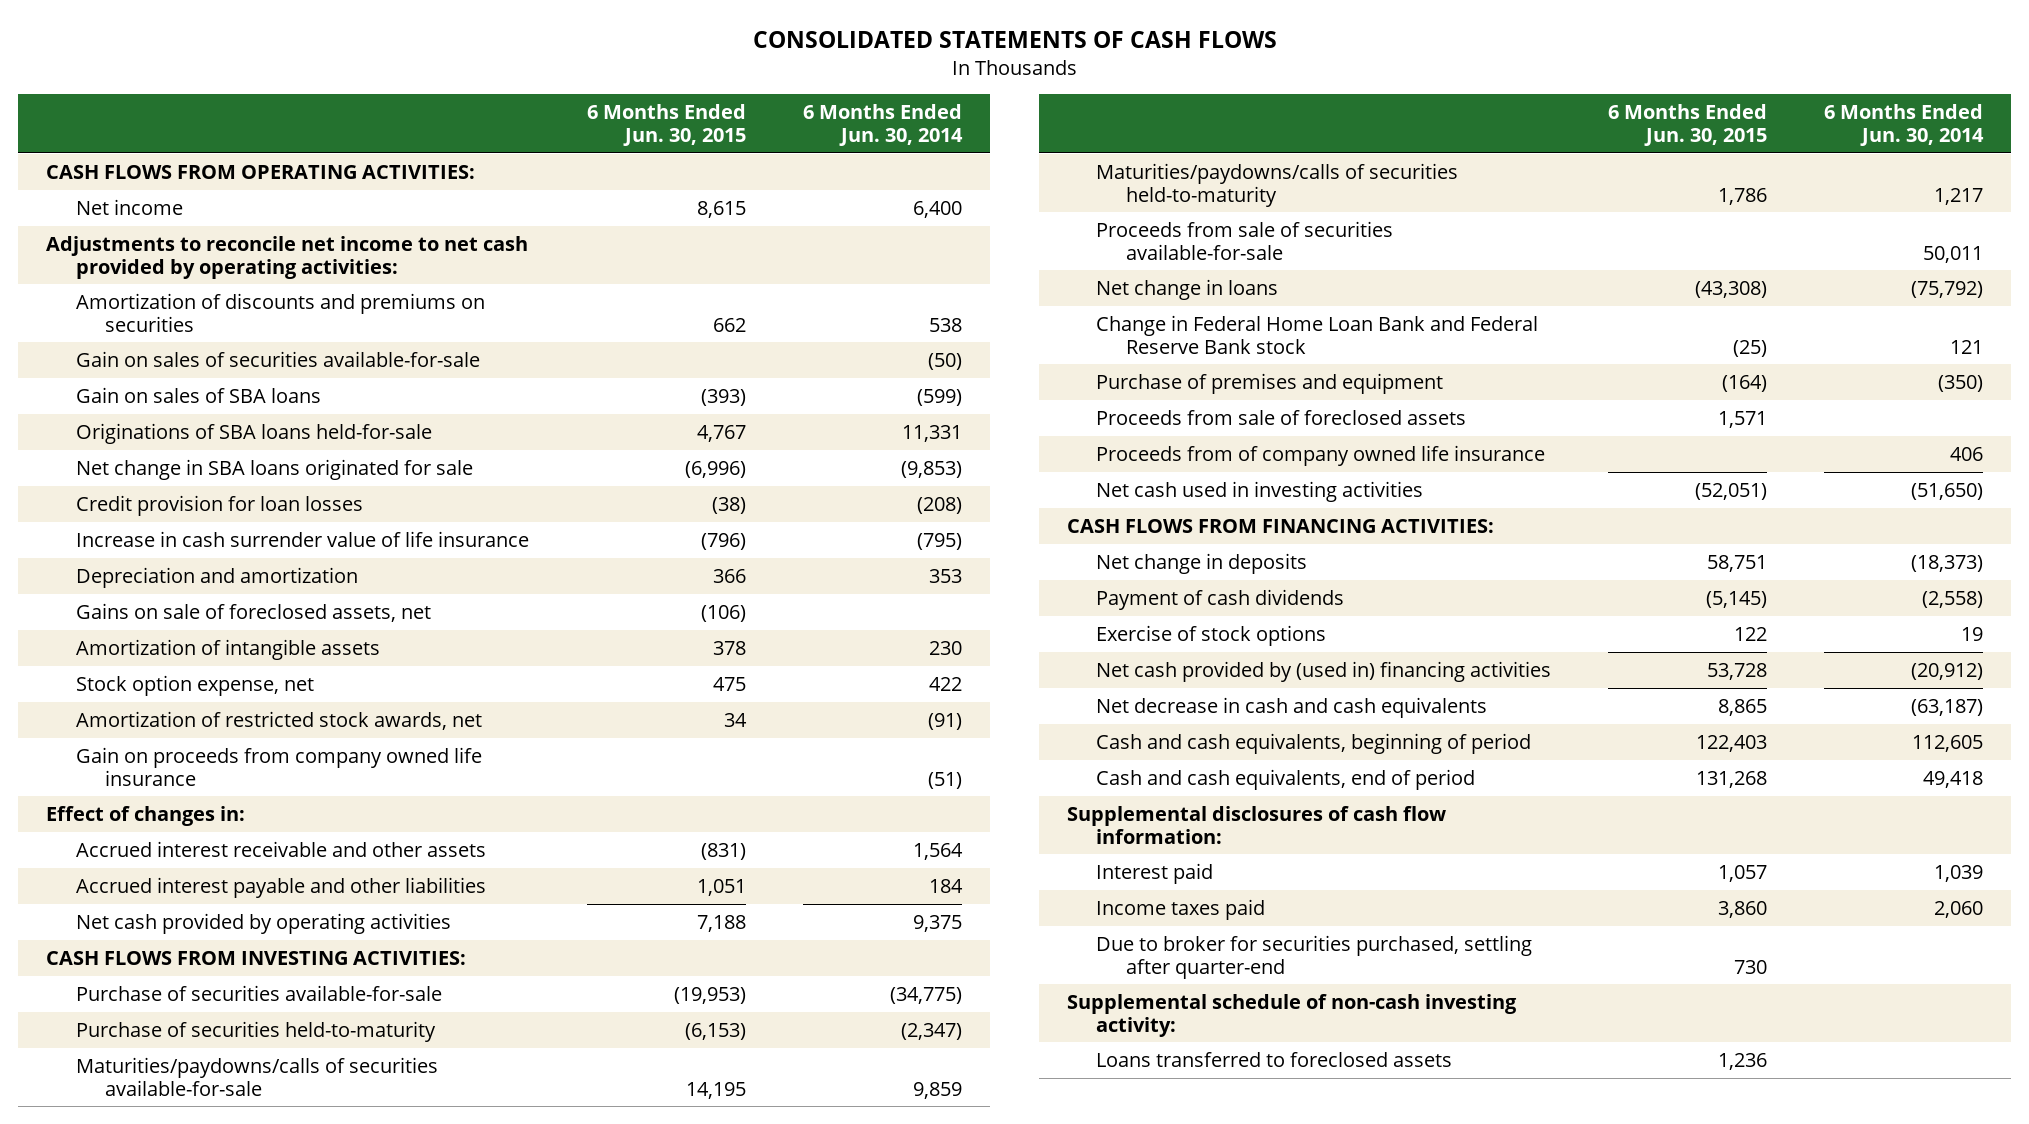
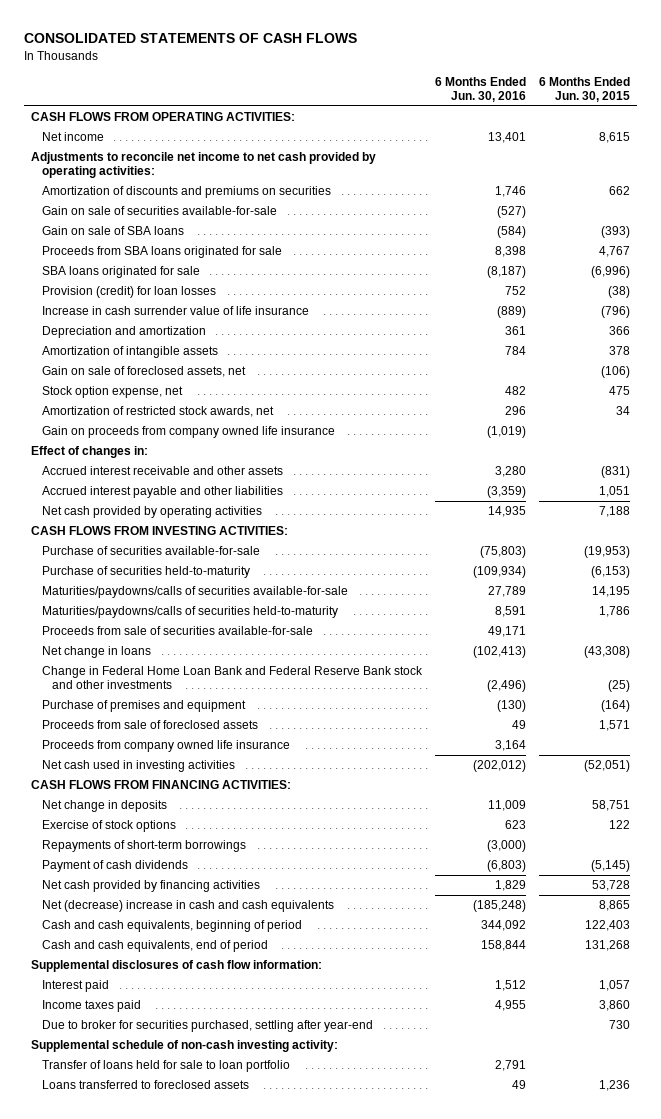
[802,103,963,146] 6 Months Ended Jun. 30, 2014 -> none
none -> [434,76,526,103] 6 Months Ended Jun. 30, 2016
[75,350,480,367] Gain on sales of securities available-for-sale -> [41,206,277,216] Gain on sale of securities available-for-sale
[75,386,321,403] Gain on sales of SBA loans -> [41,226,184,236] Gain on sale of SBA loans
[75,422,432,444] Originations of SBA loans held-for-sale -> [41,246,282,259] Proceeds from SBA loans originated for sale
[75,458,473,480] Net change in SBA loans originated for sale -> [41,266,200,279] SBA loans originated for sale
[75,494,363,516] Credit provision for loan losses -> [41,286,216,299] Provision (credit) for loan losses
[75,602,431,622] Gains on sale of foreclosed assets, net -> none
none -> [41,366,246,378] Gain on sale of foreclosed assets, net
[1096,314,1539,354] Change in Federal Home Loan Bank and Federal Reserve Bank stock -> [41,666,423,690] Change in Federal Home Loan Bank and Federal Reserve Bank stock and other investments
[1096,444,1546,466] Proceeds from of company owned life insurance -> [41,740,290,753] Proceeds from company owned life insurance
none -> [41,840,246,853] Repayments of short-term borrowings
[1096,588,1345,610] Payment of cash dividends -> [41,860,188,873] Payment of cash dividends
[1096,660,1552,682] Net cash provided by (used in) financing activities -> [41,880,260,893] Net cash provided by financing activities
[1096,696,1488,718] Net decrease in cash and cash equivalents -> [41,900,334,913] Net (decrease) increase in cash and cash equivalents
[1096,934,1533,979] Due to broker for securities purchased, settling after quarter-end -> [41,1020,373,1033] Due to broker for securities purchased, settling after year-end
none -> [41,1060,290,1073] Transfer of loans held for sale to loan portfolio

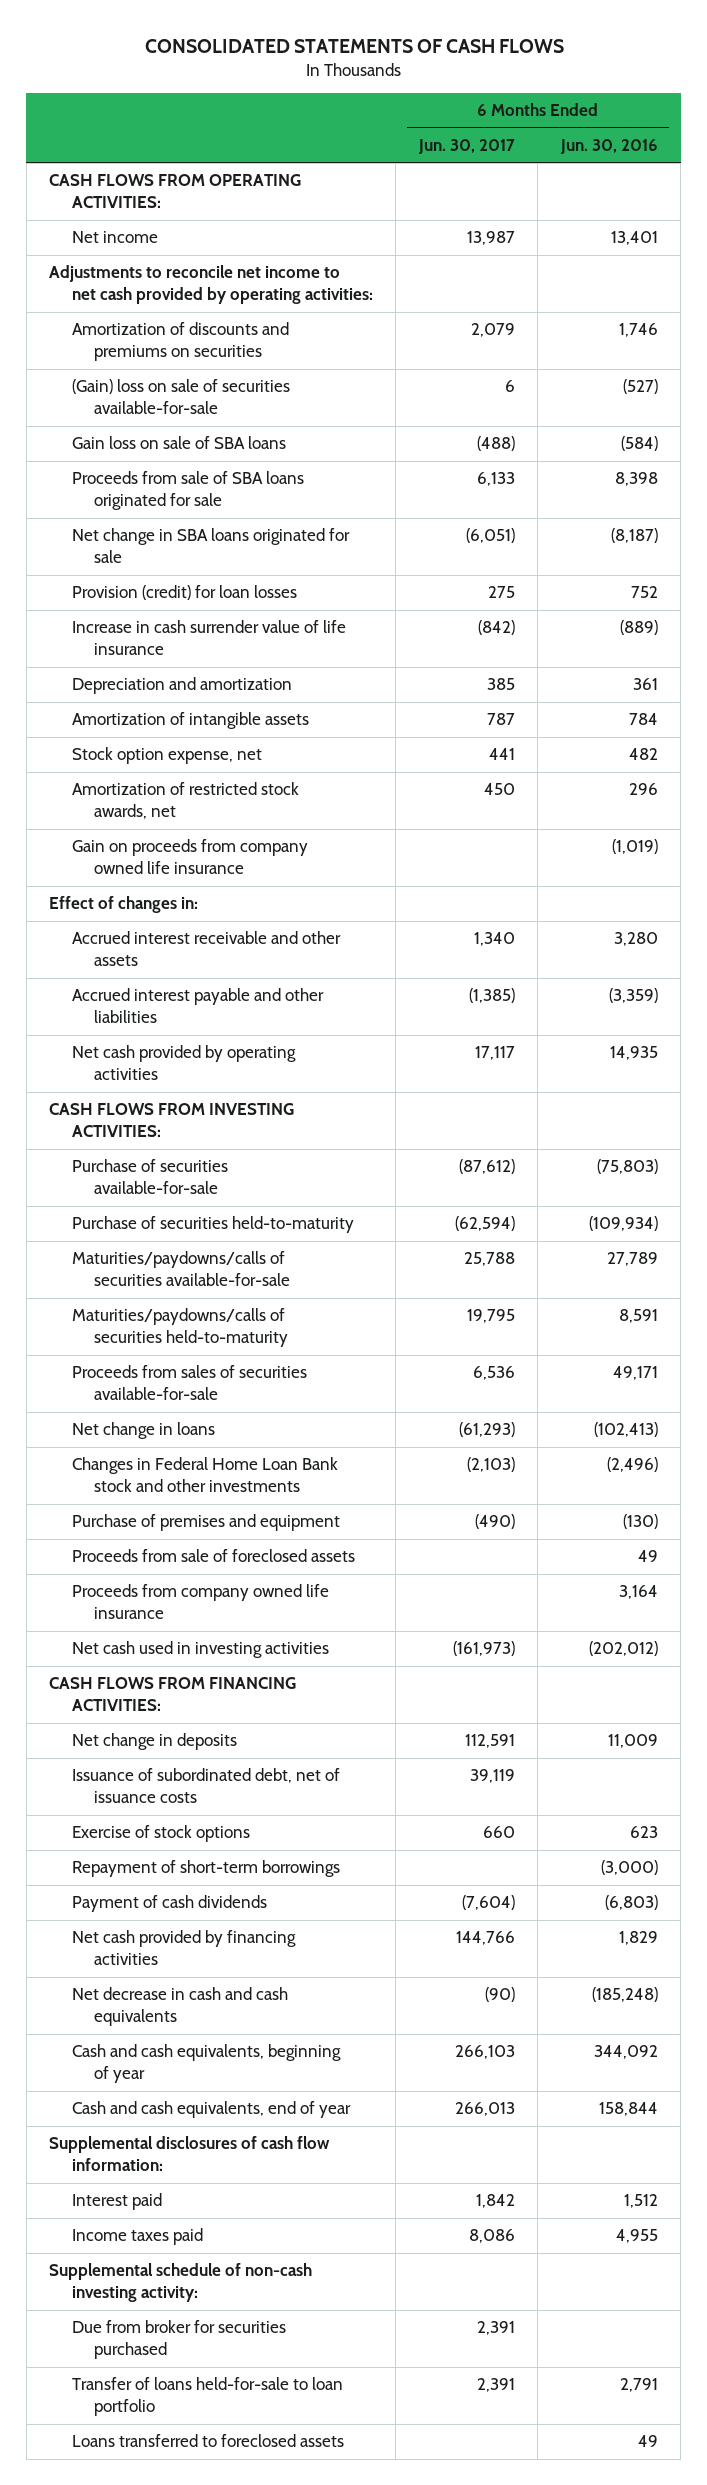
[539,76,631,103] 6 Months Ended Jun. 30, 2015 -> none
none -> [417,139,515,155] Jun. 30, 2017
[41,206,277,216] Gain on sale of securities available-for-sale -> [71,379,290,415] (Gain) loss on sale of securities available-for-sale
[41,226,184,236] Gain on sale of SBA loans -> [71,436,286,450] Gain loss on sale of SBA loans
[41,246,282,259] Proceeds from SBA loans originated for sale -> [71,471,304,511] Proceeds from sale of SBA loans originated for sale
[41,266,200,279] SBA loans originated for sale -> [71,528,350,564] Net change in SBA loans originated for sale
[41,366,246,378] Gain on sale of foreclosed assets, net -> none
[41,626,313,636] Proceeds from sale of securities available-for-sale -> [71,1365,307,1401] Proceeds from sales of securities available-for-sale
[41,666,423,690] Change in Federal Home Loan Bank and Federal Reserve Bank stock and other investments -> [71,1457,338,1493] Changes in Federal Home Loan Bank stock and other investments
none -> [71,1768,340,1804] Issuance of subordinated debt, net of issuance costs
[41,840,246,853] Repayments of short-term borrowings -> [71,1860,340,1878] Repayment of short-term borrowings
[41,900,334,913] Net (decrease) increase in cash and cash equivalents -> [71,1987,288,2027] Net decrease in cash and cash equivalents
[41,920,302,933] Cash and cash equivalents, beginning of period -> [71,2044,341,2084] Cash and cash equivalents, beginning of year
[41,940,268,953] Cash and cash equivalents, end of period -> [71,2101,351,2119] Cash and cash equivalents, end of year
[41,1020,373,1033] Due to broker for securities purchased, settling after year-end -> none
none -> [71,2320,286,2360] Due from broker for securities purchased
[41,1060,290,1073] Transfer of loans held for sale to loan portfolio -> [71,2377,343,2417] Transfer of loans held-for-sale to loan portfolio

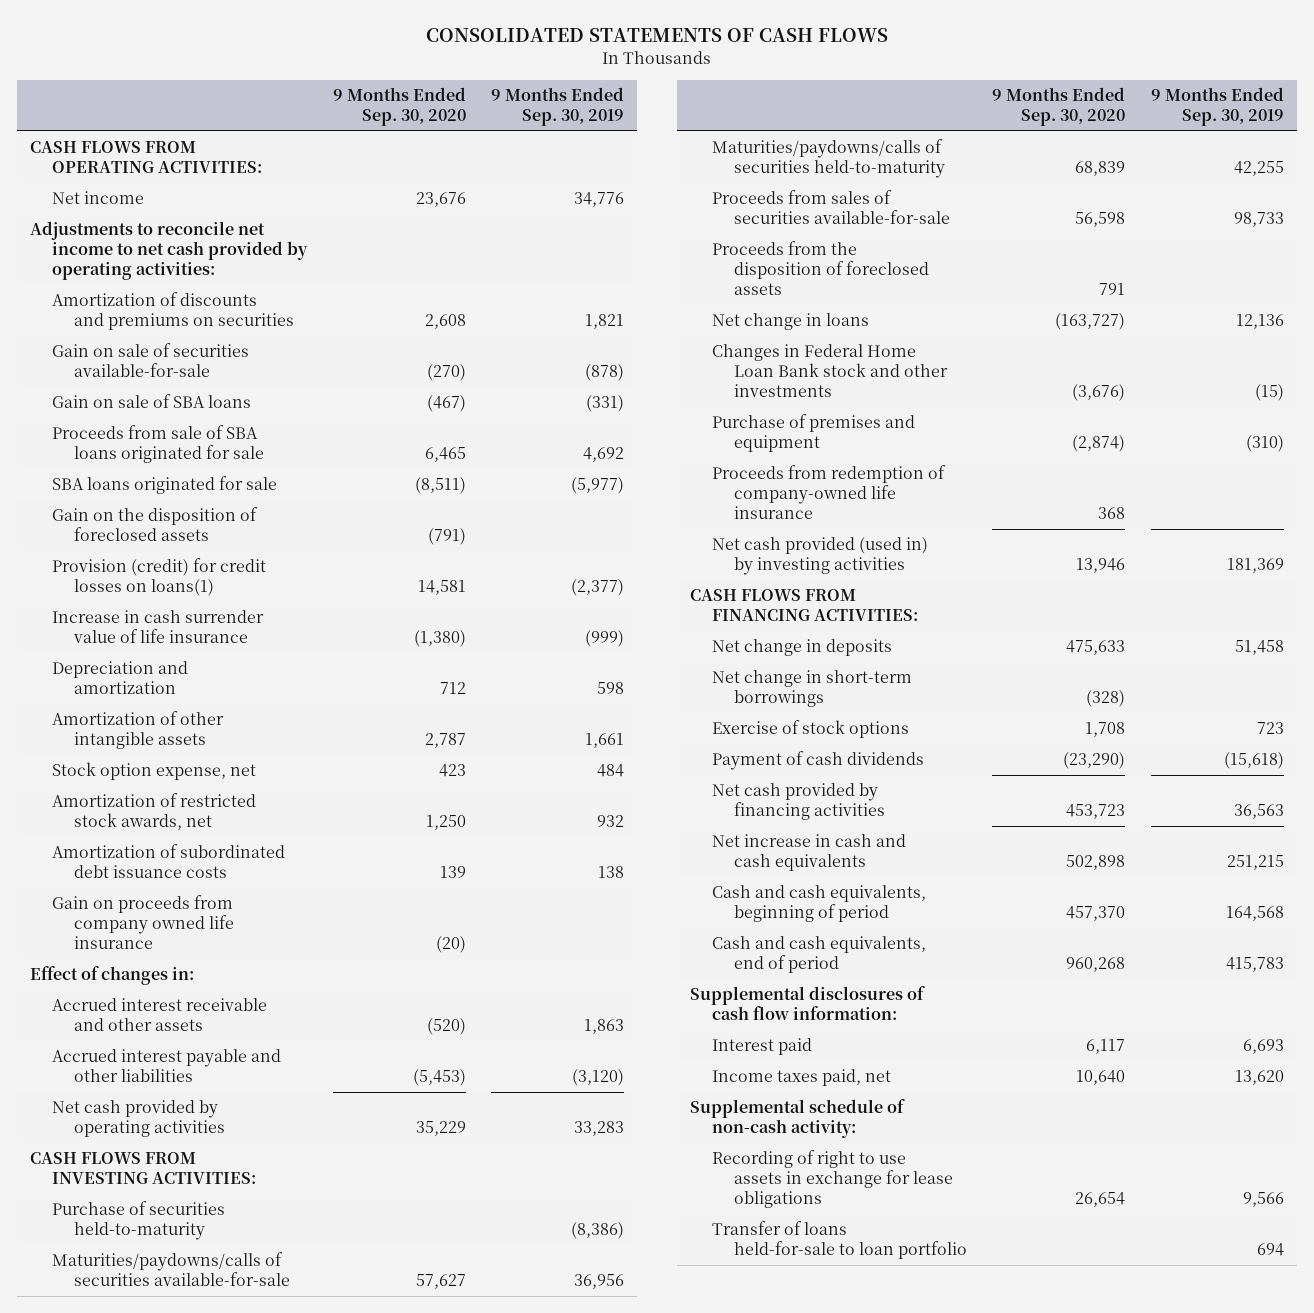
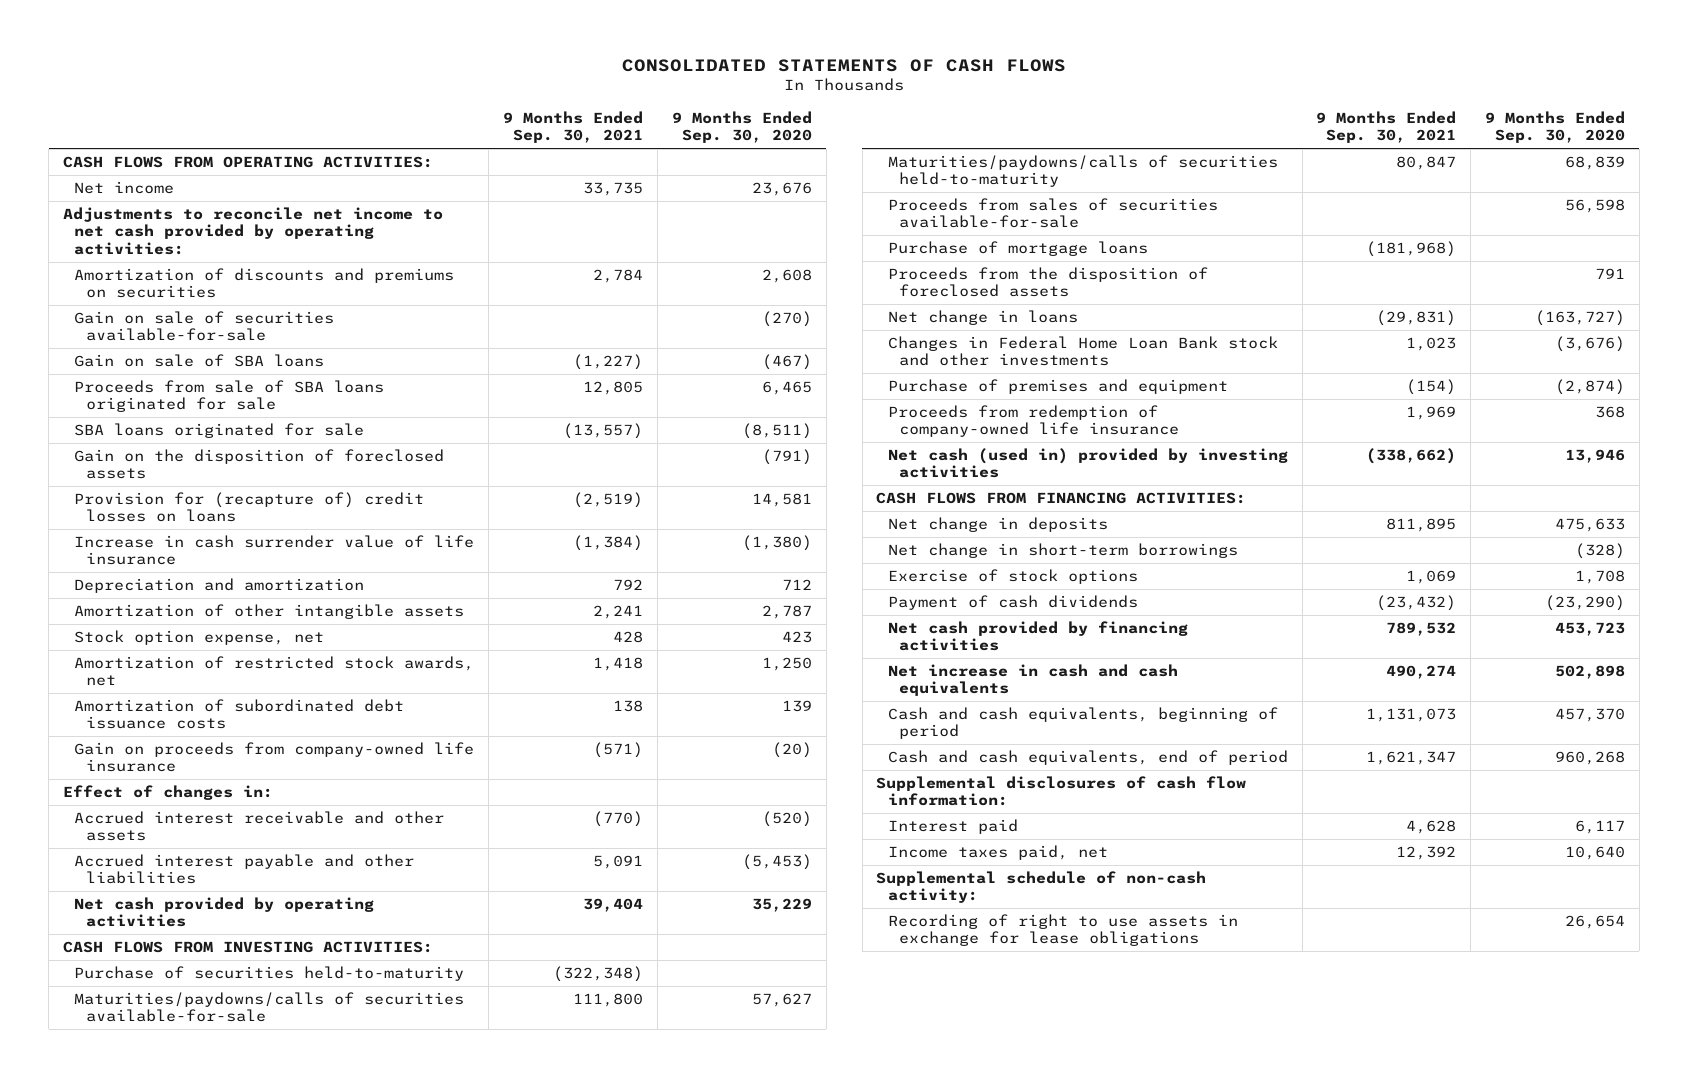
[491,87,625,127] 9 Months Ended Sep. 30, 2019 -> none
none -> [503,110,644,144] 9 Months Ended Sep. 30, 2021
[52,558,267,597] Provision (credit) for credit losses on loans(1) -> [74,491,425,523] Provision for (recapture of) credit losses on loans
[52,895,234,950] Gain on proceeds from company owned life insurance -> [74,741,475,773] Gain on proceeds from company-owned life insurance
none -> [887,240,1148,256] Purchase of mortgage loans
[711,537,928,576] Net cash provided (used in) by investing activities -> [887,447,1288,479] Net cash (used in) provided by investing activities
[711,1221,967,1260] Transfer of loans held-for-sale to loan portfolio -> none

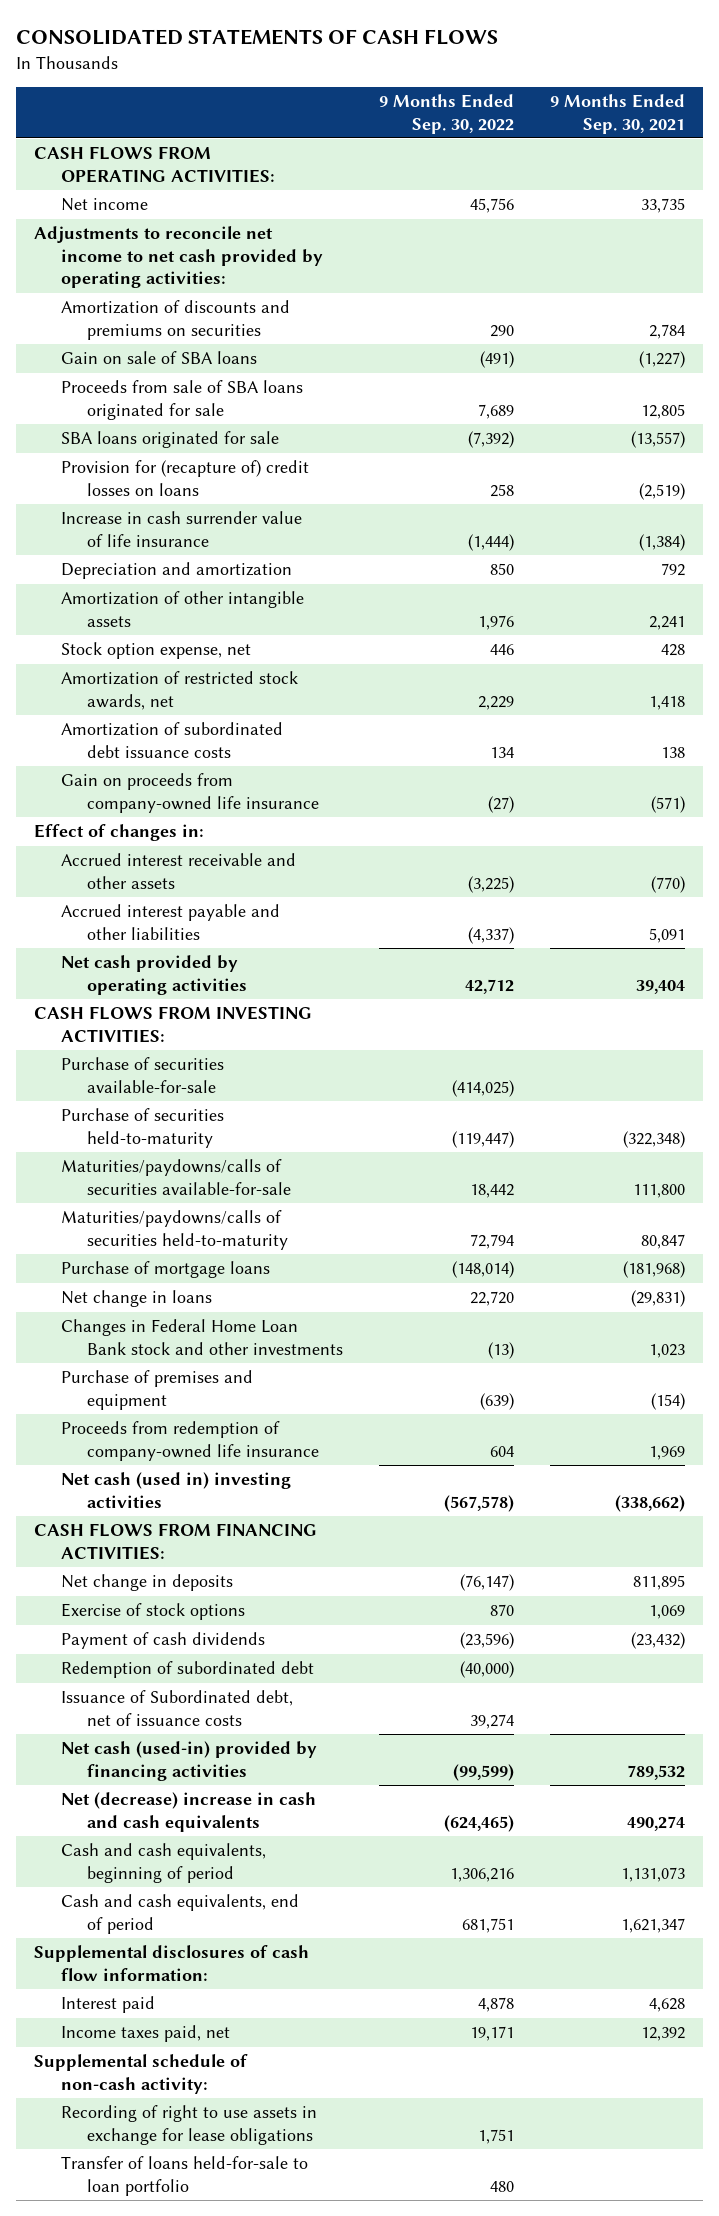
[671,110,812,144] 9 Months Ended Sep. 30, 2020 -> none
none -> [378,93,514,134] 9 Months Ended Sep. 30, 2022
[74,310,335,342] Gain on sale of securities available-for-sale -> none
[74,448,445,480] Gain on the disposition of foreclosed assets -> none
none -> [60,1057,224,1093] Purchase of securities available-for-sale
[887,197,1218,229] Proceeds from sales of securities available-for-sale -> none
[887,266,1208,298] Proceeds from the disposition of foreclosed assets -> none
[887,447,1288,479] Net cash (used in) provided by investing activities -> [60,1472,291,1508] Net cash (used in) investing activities
[887,542,1238,558] Net change in short-term borrowings -> none
none -> [60,1661,314,1679] Redemption of subordinated debt
none -> [60,1690,293,1726] Issuance of Subordinated debt, net of issuance costs
[887,620,1188,652] Net cash provided by financing activities -> [60,1741,317,1781] Net cash (used-in) provided by financing activities
[887,663,1178,697] Net increase in cash and cash equivalents -> [60,1792,316,1832] Net (decrease) increase in cash and cash equivalents
none -> [60,2156,308,2196] Transfer of loans held-for-sale to loan portfolio

